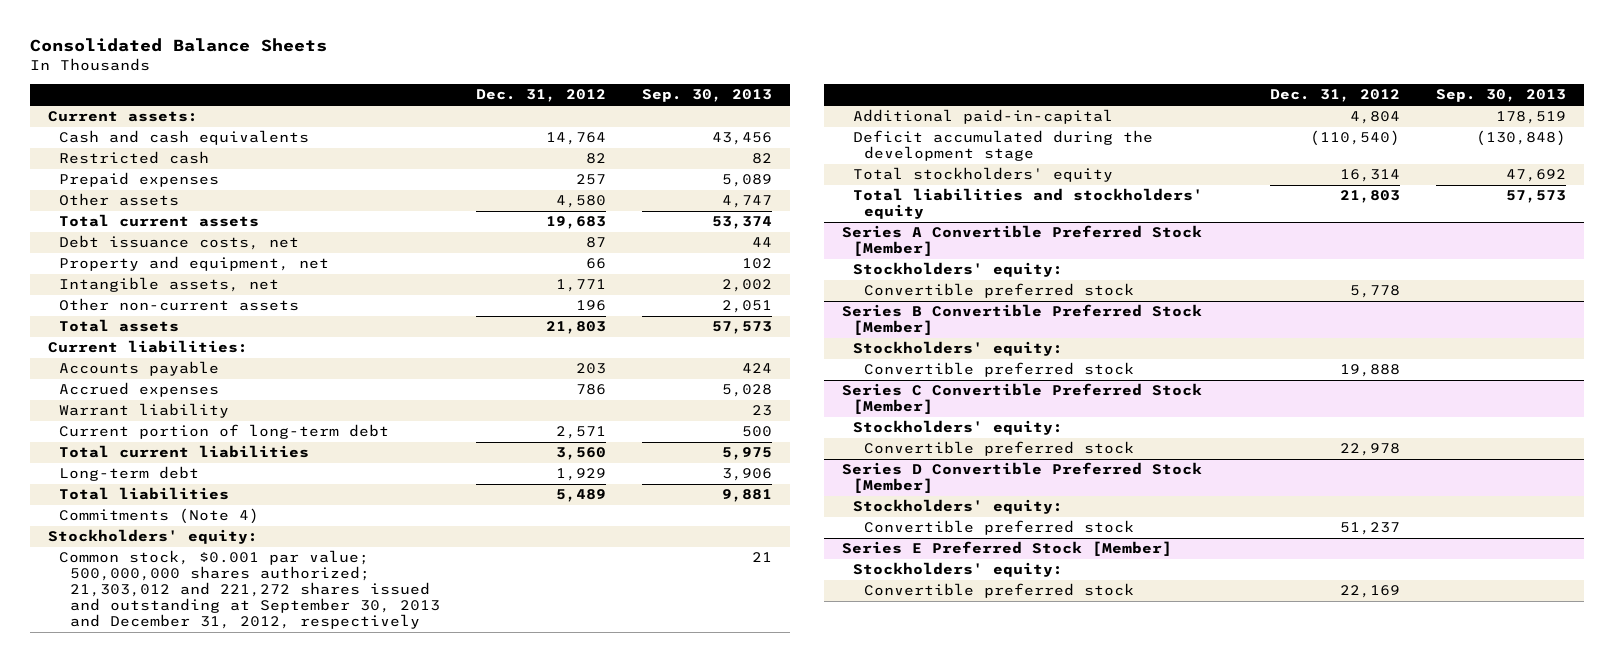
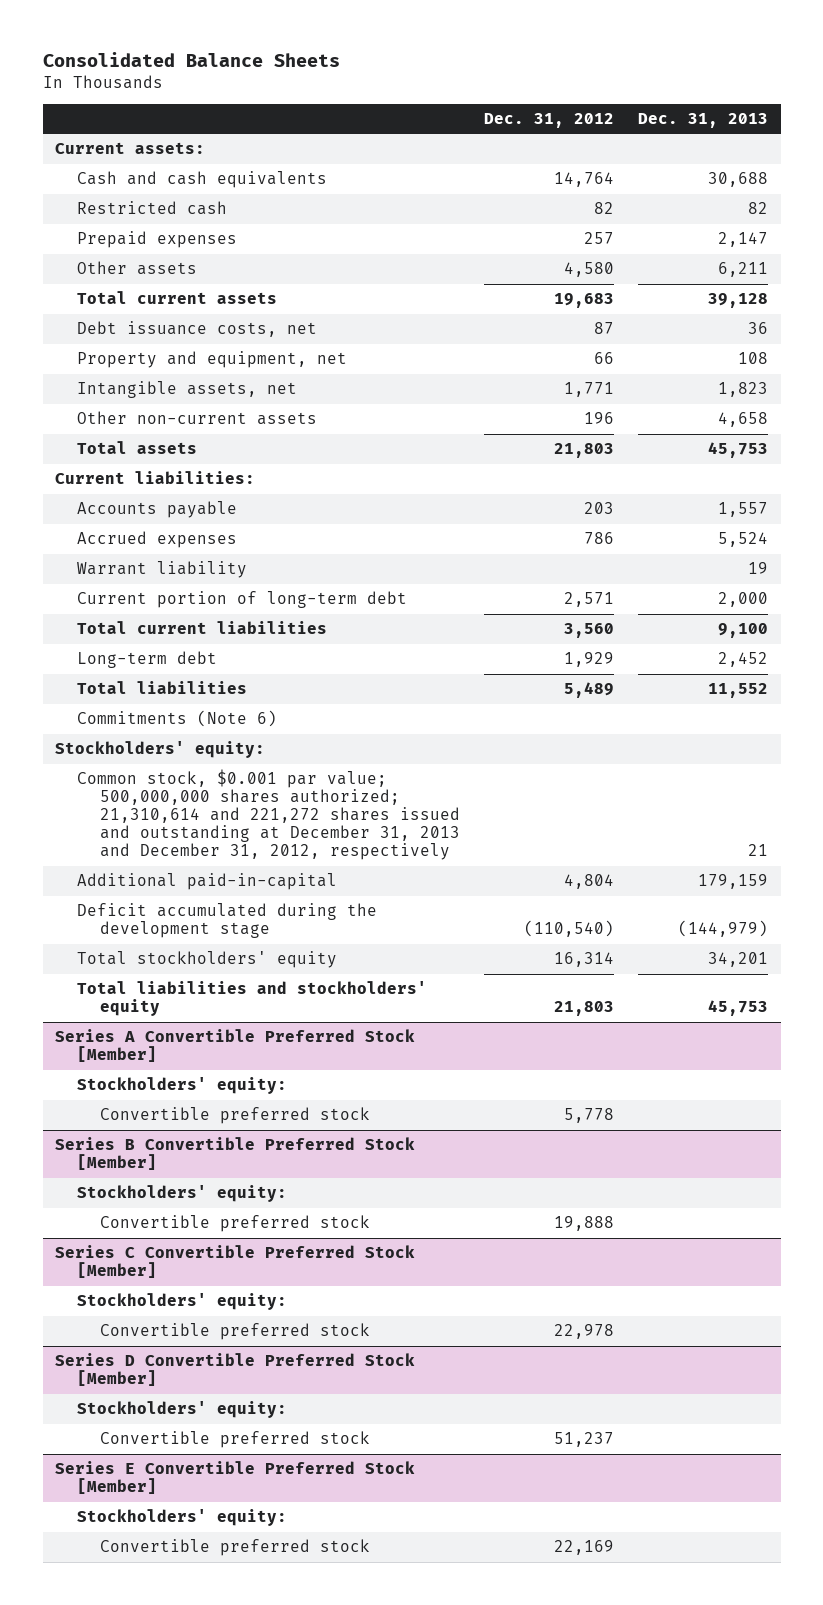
[641,89,772,103] Sep. 30, 2013 -> none
none -> [638,112,769,128] Dec. 31, 2013
[59,508,260,525] Commitments (Note 4) -> [77,710,278,728] Commitments (Note 6)
[59,550,441,629] Common stock, $0.001 par value; 500,000,000 shares authorized; 21,303,012 and 221,272 shares issued and outstanding at September 30, 2013 and December 31, 2012, respectively -> [77,769,460,861] Common stock, $0.001 par value; 500,000,000 shares authorized; 21,310,614 and 221,272 shares issued and outstanding at December 31, 2013 and December 31, 2012, respectively
[842,541,1173,557] Series E Preferred Stock [Member] -> [54,1461,415,1495] Series E Convertible Preferred Stock [Member]

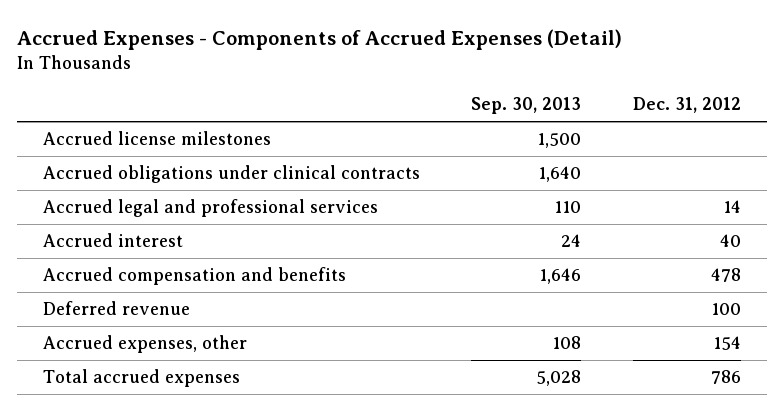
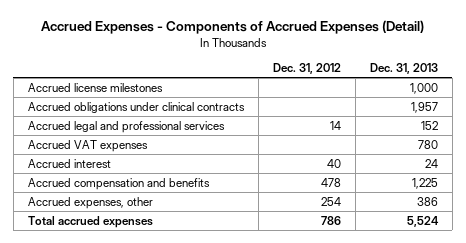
[471,97,582,115] Sep. 30, 2013 -> none
none -> [369,63,438,75] Dec. 31, 2013
none -> [27,139,148,152] Accrued VAT expenses
[42,301,190,316] Deferred revenue -> none
[713,336,742,351] 154 -> [320,196,341,206] 254

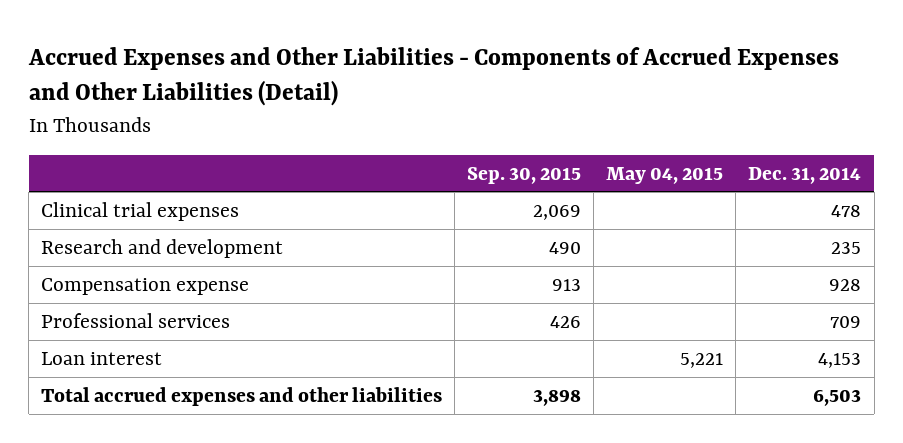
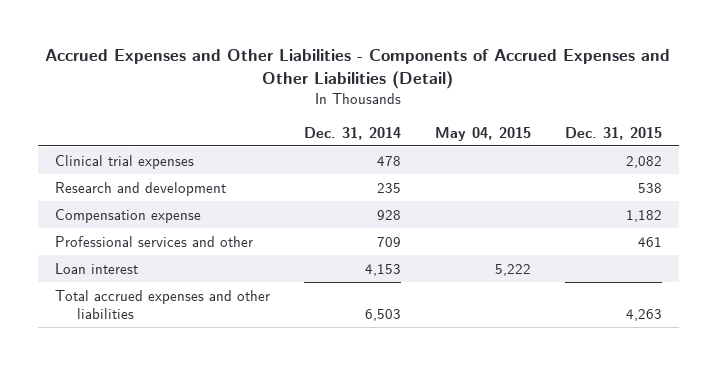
[467,166,582,184] Sep. 30, 2015 -> none
none -> [564,126,662,140] Dec. 31, 2015
[41,312,231,328] Professional services -> [54,235,253,247] Professional services and other
[680,352,724,368] 5,221 -> [494,263,531,276] 5,222

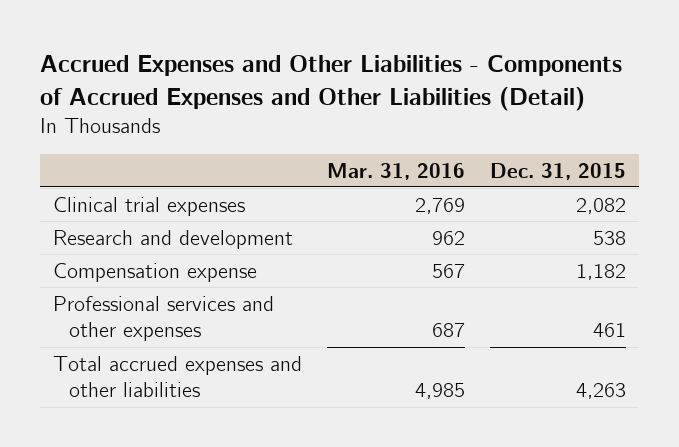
[303,126,401,140] Dec. 31, 2014 -> none
[434,126,531,141] May 04, 2015 -> none
none -> [326,162,465,180] Mar. 31, 2016
[54,262,138,274] Loan interest -> none
[54,235,253,247] Professional services and other -> [52,295,274,342] Professional services and other expenses

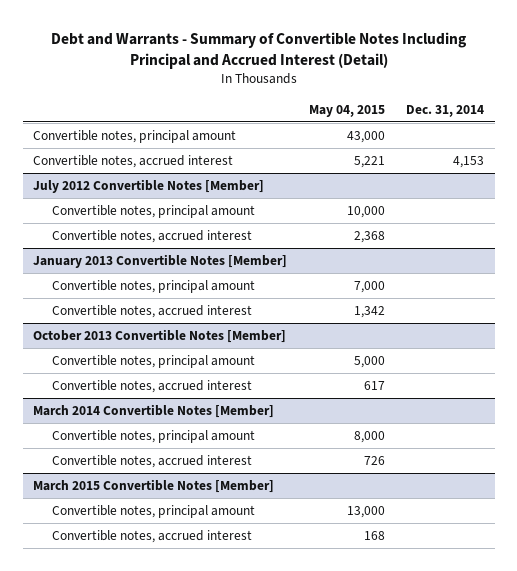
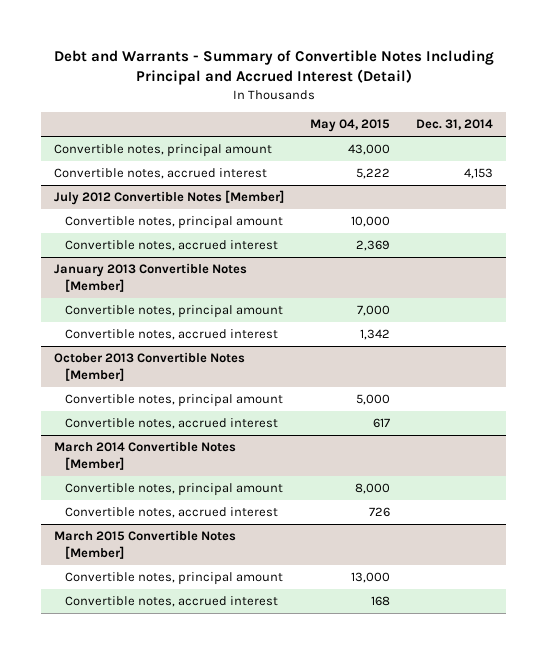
[353,156,385,169] 5,221 -> [356,168,391,180] 5,222
[353,231,385,244] 2,368 -> [356,240,391,252] 2,369

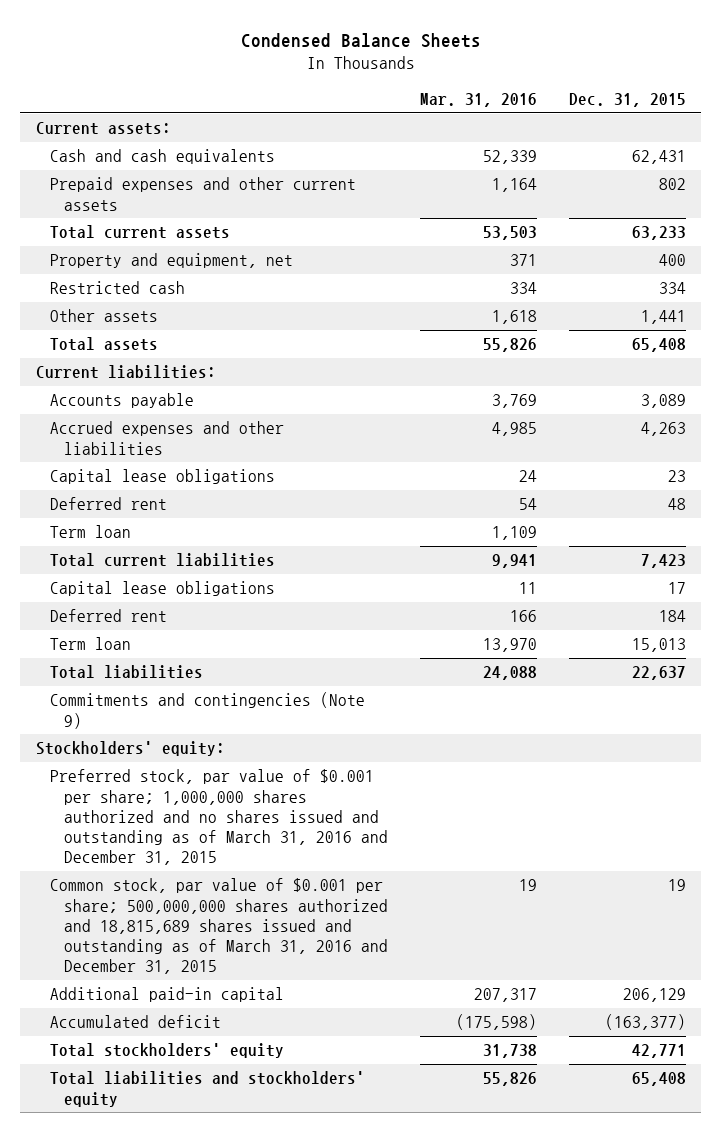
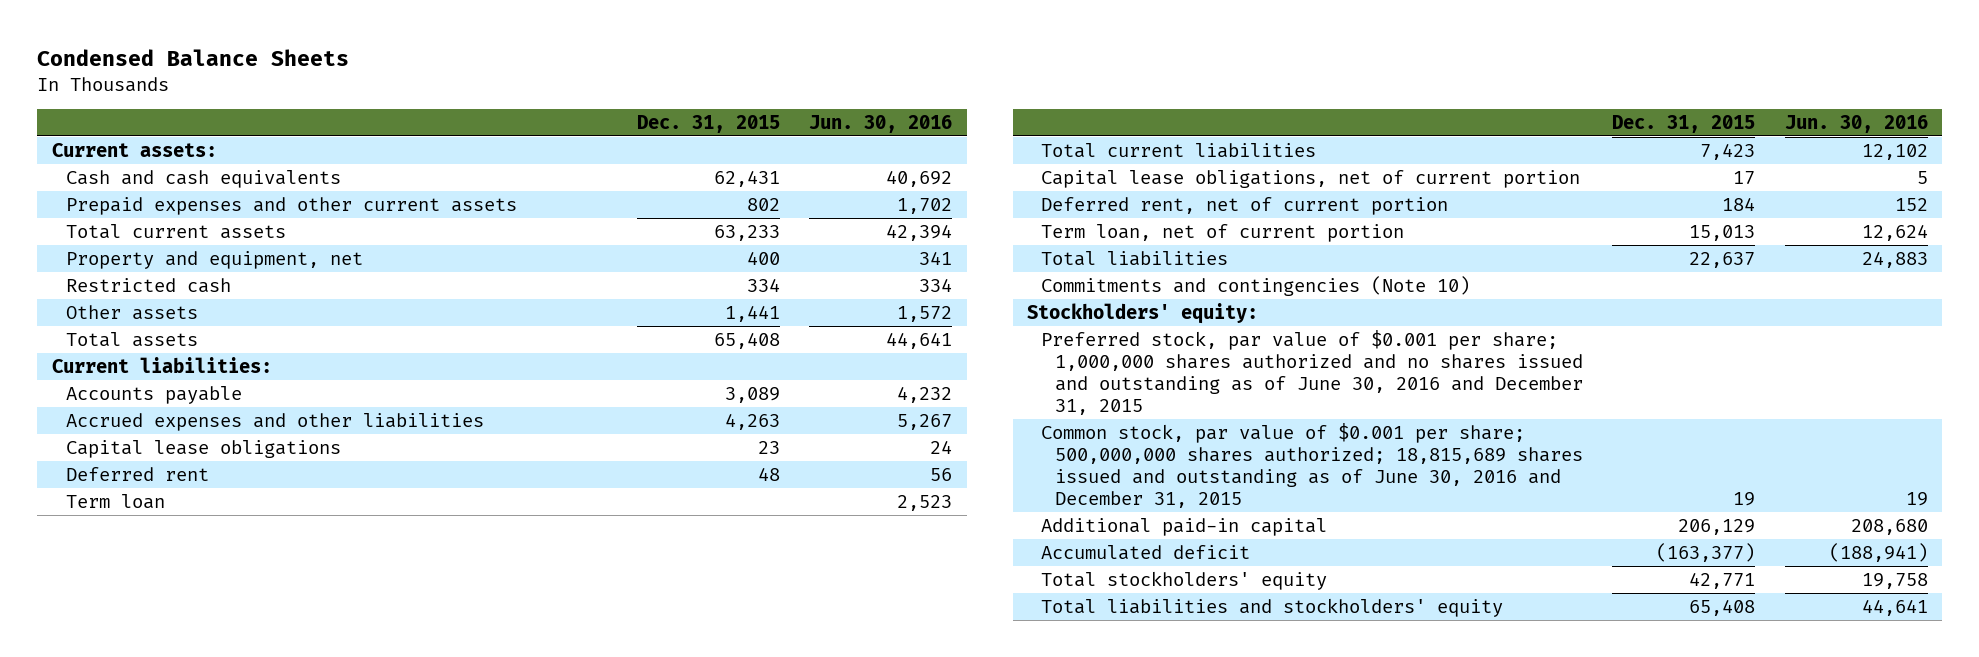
[419,93,537,108] Mar. 31, 2016 -> none
none -> [808,114,952,133] Jun. 30, 2016
[49,581,275,597] Capital lease obligations -> [1041,169,1581,188] Capital lease obligations, net of current portion
[49,609,167,623] Deferred rent -> [1041,196,1449,215] Deferred rent, net of current portion
[49,637,131,651] Term loan -> [1041,223,1405,242] Term loan, net of current portion
[49,692,365,729] Commitments and contingencies (Note 9) -> [1041,275,1471,296] Commitments and contingencies (Note 10)
[49,769,389,866] Preferred stock, par value of $0.001 per share; 1,000,000 shares authorized and no shares issued and outstanding as of March 31, 2016 and December 31, 2015 -> [1041,329,1584,416] Preferred stock, par value of $0.001 per share; 1,000,000 shares authorized and no shares issued and outstanding as of June 30, 2016 and December 31, 2015
[49,878,389,975] Common stock, par value of $0.001 per share; 500,000,000 shares authorized and 18,815,689 shares issued and outstanding as of March 31, 2016 and December 31, 2015 -> [1041,422,1584,509] Common stock, par value of $0.001 per share; 500,000,000 shares authorized; 18,815,689 shares issued and outstanding as of June 30, 2016 and December 31, 2015

